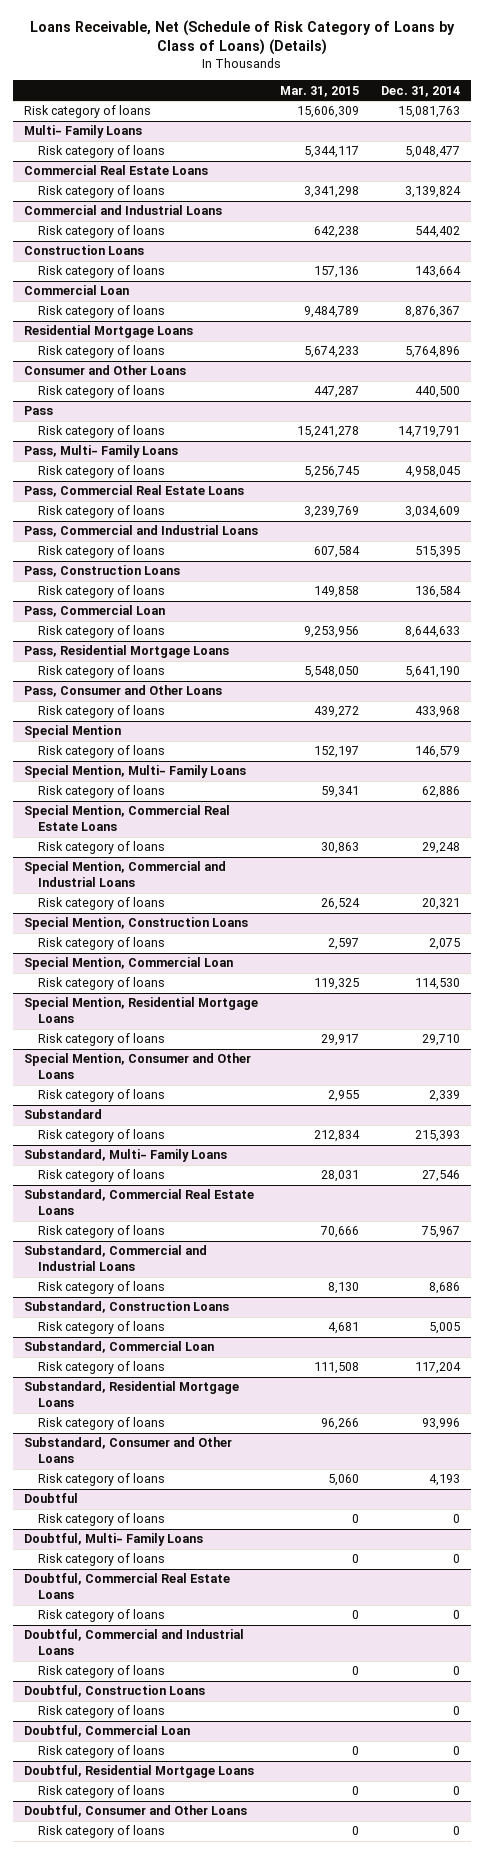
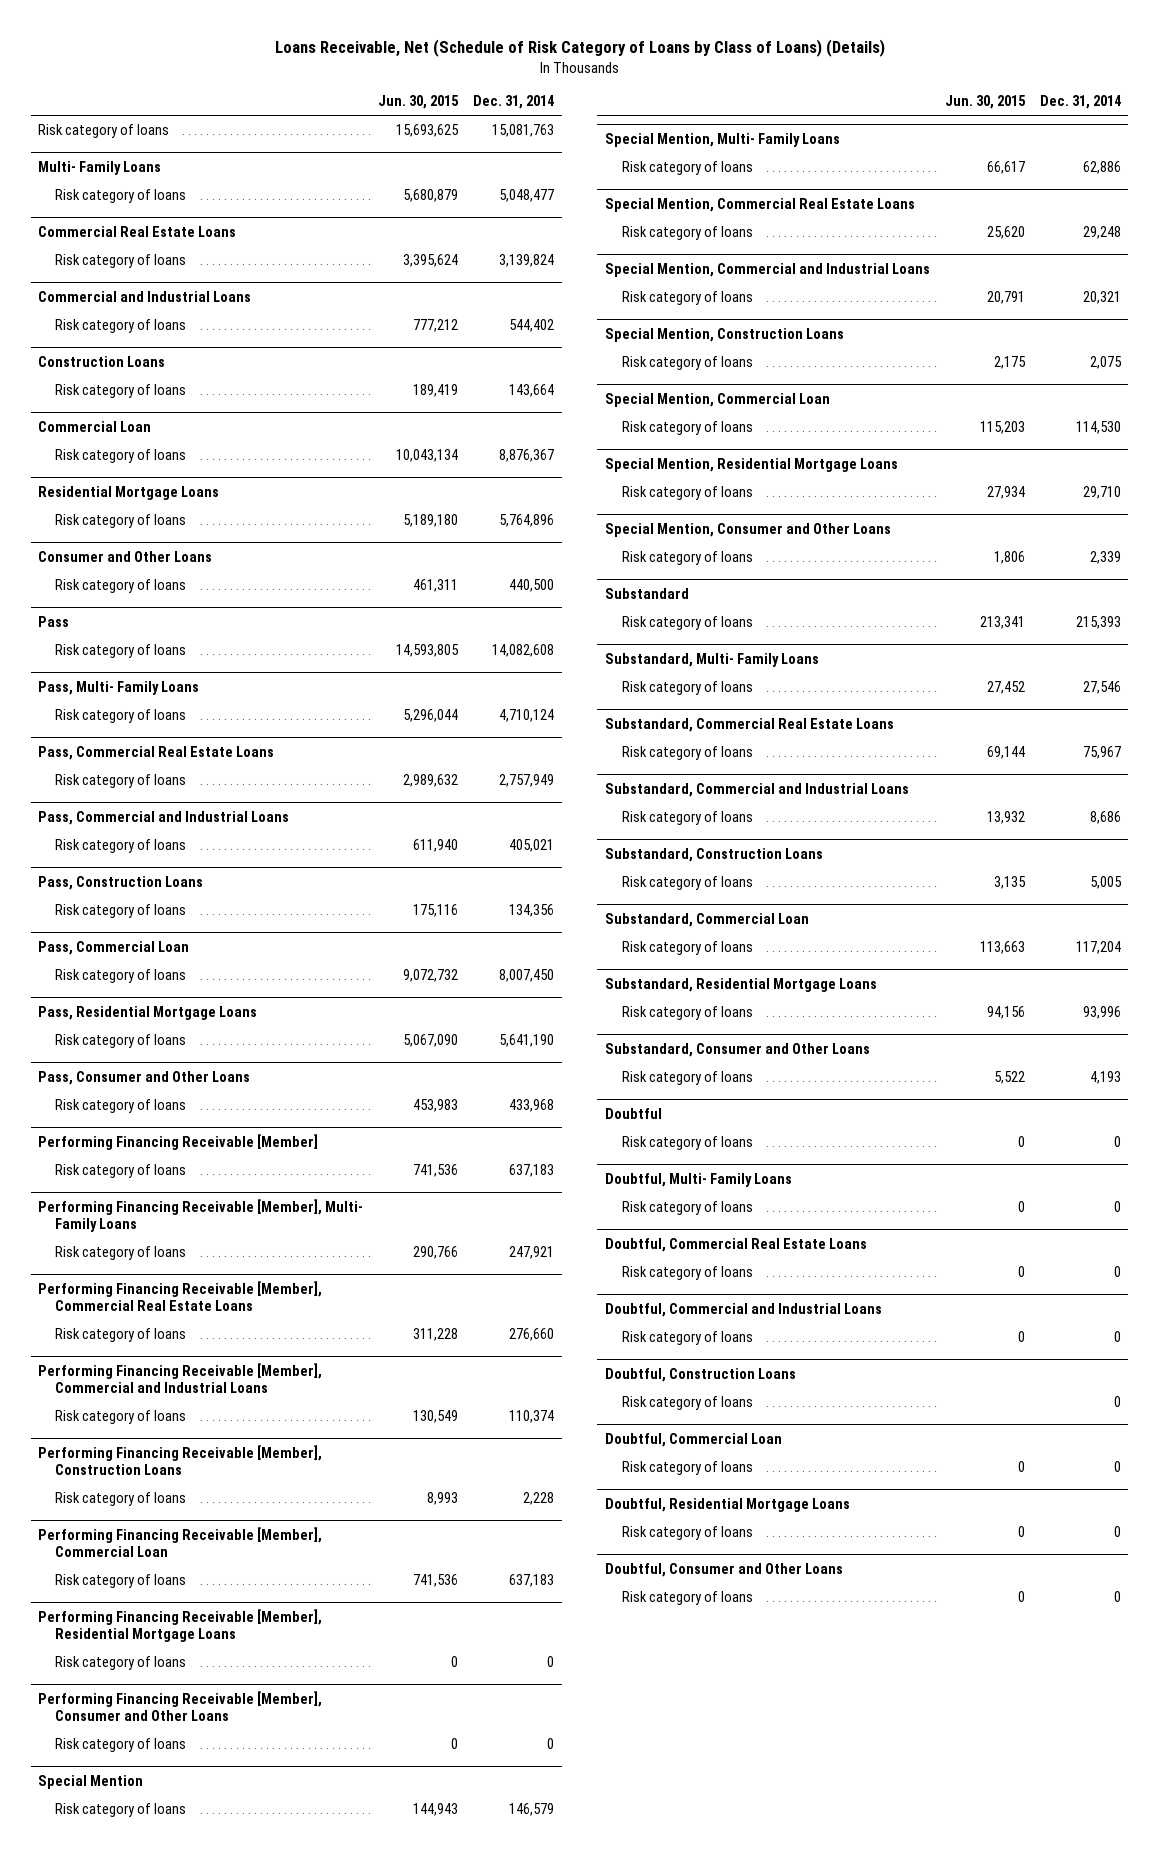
[280,85,360,97] Mar. 31, 2015 -> none
none -> [378,95,460,110] Jun. 30, 2015
[398,426,461,439] 14,719,791 -> [492,644,555,658] 14,082,608
[405,466,461,479] 4,958,045 -> [499,709,555,723] 4,710,124
[405,506,461,519] 3,034,609 -> [499,774,555,788] 2,757,949
[415,546,461,559] 515,395 -> [509,839,555,853] 405,021
[415,586,462,599] 136,584 -> [509,904,555,918] 134,356
[405,626,461,639] 8,644,633 -> [499,969,555,983] 8,007,450
none -> [38,1133,319,1150] Performing Financing Receivable [Member]
none -> [55,1164,187,1179] Risk category of loans
none -> [38,1198,364,1233] Performing Financing Receivable [Member], Multi- Family Loans
none -> [55,1246,187,1261] Risk category of loans
none -> [38,1280,323,1312] Performing Financing Receivable [Member], Commercial Real Estate Loans
none -> [55,1328,187,1343] Risk category of loans
none -> [38,1362,323,1394] Performing Financing Receivable [Member], Commercial and Industrial Loans
none -> [55,1410,187,1425] Risk category of loans
none -> [38,1444,323,1476] Performing Financing Receivable [Member], Construction Loans
none -> [55,1492,187,1507] Risk category of loans
none -> [38,1526,323,1558] Performing Financing Receivable [Member], Commercial Loan
none -> [55,1574,187,1589] Risk category of loans
none -> [38,1608,323,1643] Performing Financing Receivable [Member], Residential Mortgage Loans
none -> [55,1656,187,1671] Risk category of loans
none -> [38,1690,323,1722] Performing Financing Receivable [Member], Consumer and Other Loans
none -> [55,1738,187,1753] Risk category of loans

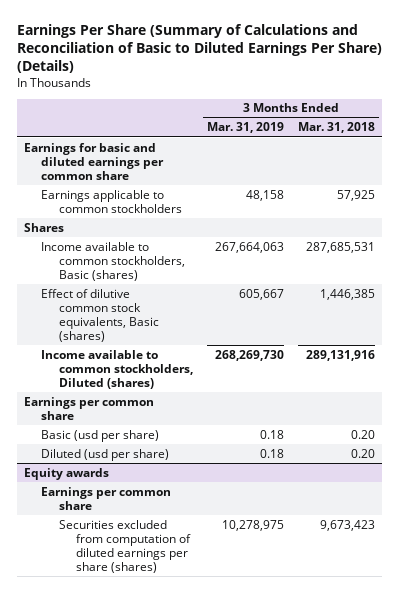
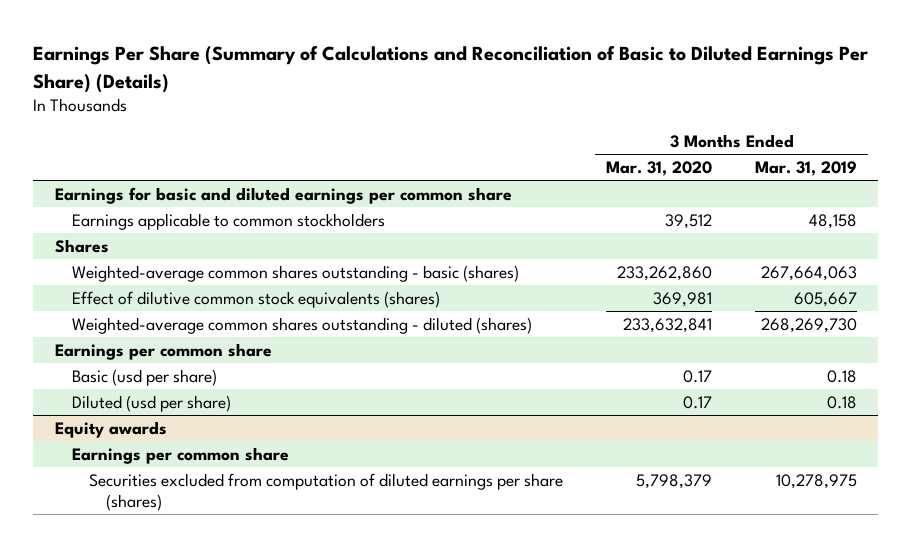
[298,122,376,134] Mar. 31, 2018 -> none
none -> [606,161,713,177] Mar. 31, 2020
[41,241,185,281] Income available to common stockholders, Basic (shares) -> [71,264,519,282] Weighted-average common shares outstanding - basic (shares)
[41,288,159,342] Effect of dilutive common stock equivalents, Basic (shares) -> [71,290,440,308] Effect of dilutive common stock equivalents (shares)
[41,349,193,389] Income available to common stockholders, Diluted (shares) -> [71,316,532,334] Weighted-average common shares outstanding - diluted (shares)

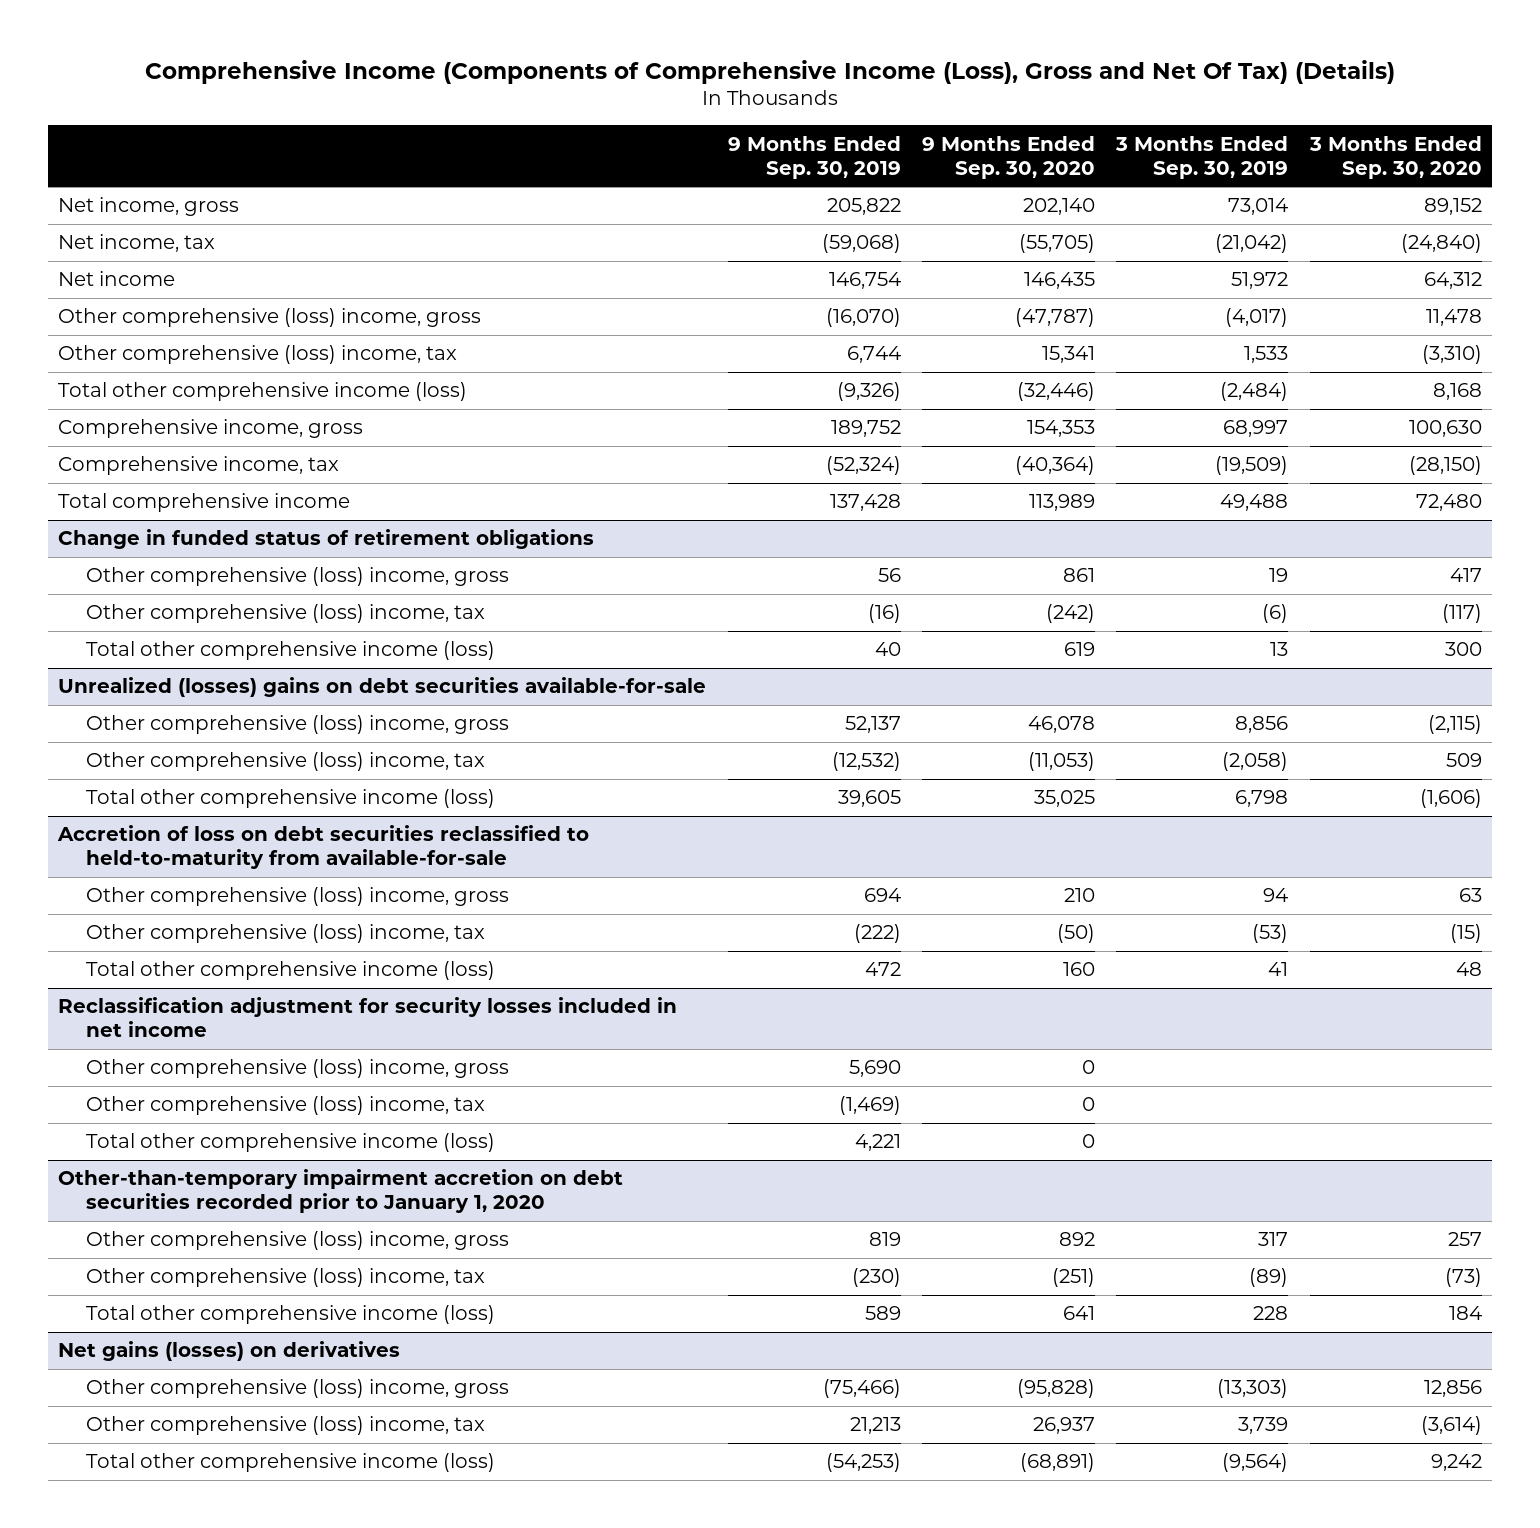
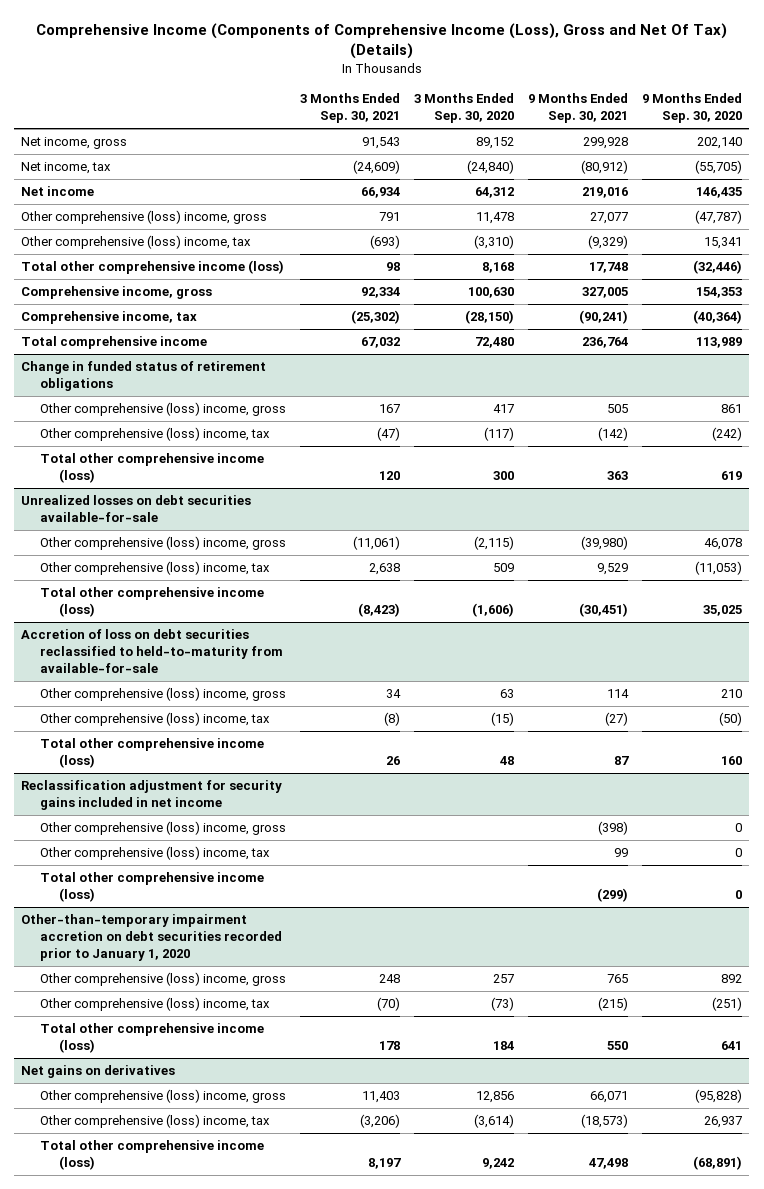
[727,135,901,179] 9 Months Ended Sep. 30, 2019 -> none
[1115,135,1289,179] 3 Months Ended Sep. 30, 2019 -> none
none -> [300,93,401,124] 3 Months Ended Sep. 30, 2021
none -> [528,93,629,124] 9 Months Ended Sep. 30, 2021
[58,677,707,698] Unrealized (losses) gains on debt securities available-for-sale -> [21,495,252,523] Unrealized losses on debt securities available-for-sale
[58,997,678,1038] Reclassification adjustment for security losses included in net income -> [21,780,283,811] Reclassification adjustment for security gains included in net income
[58,1341,401,1362] Net gains (losses) on derivatives -> [21,1065,176,1079] Net gains on derivatives

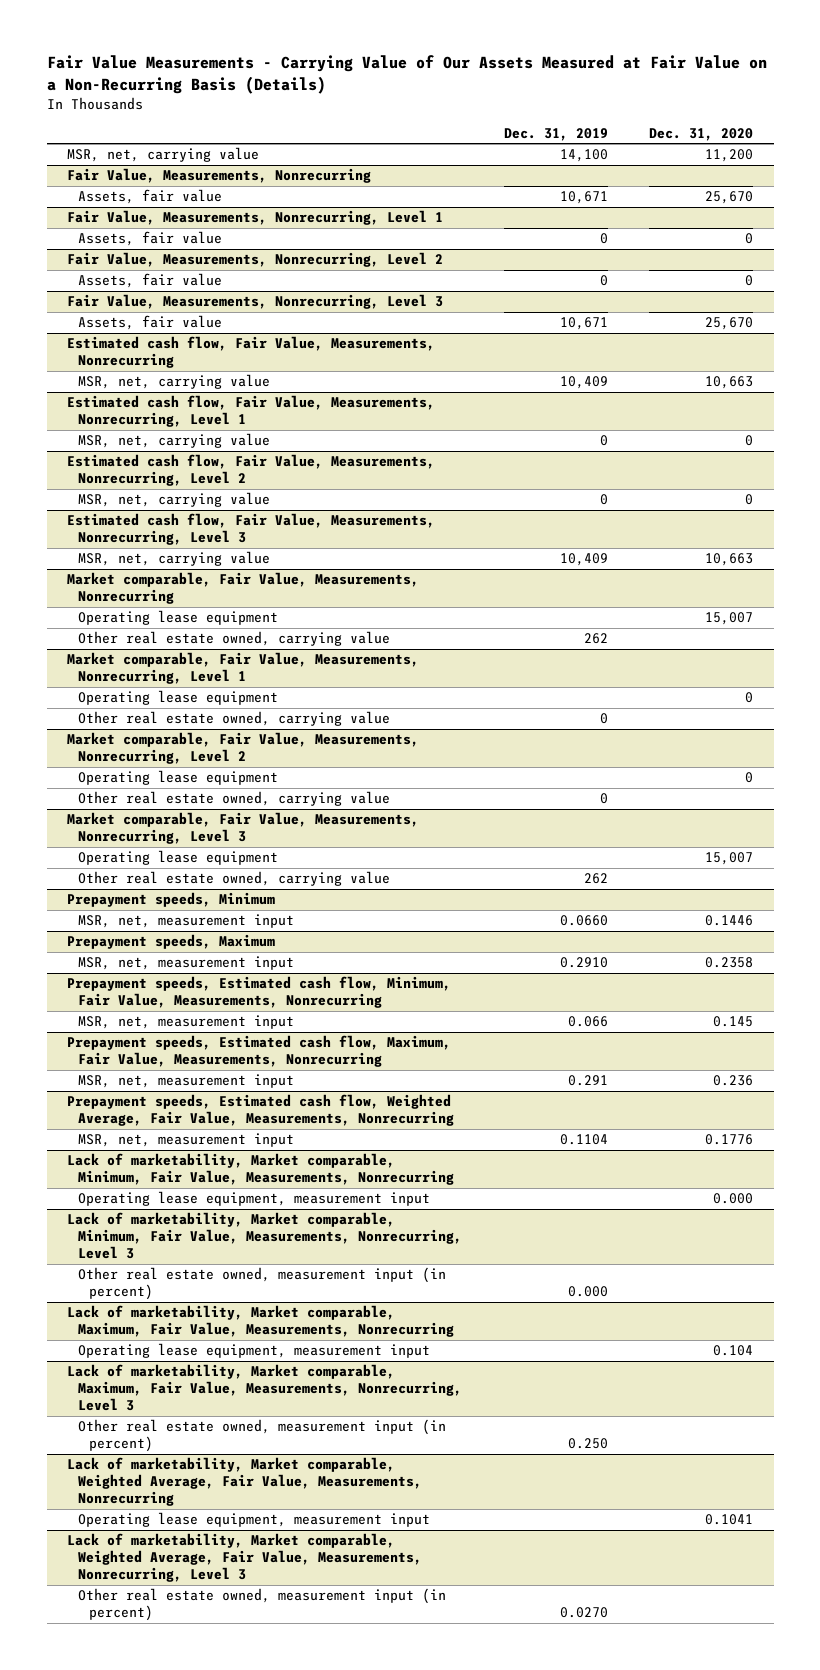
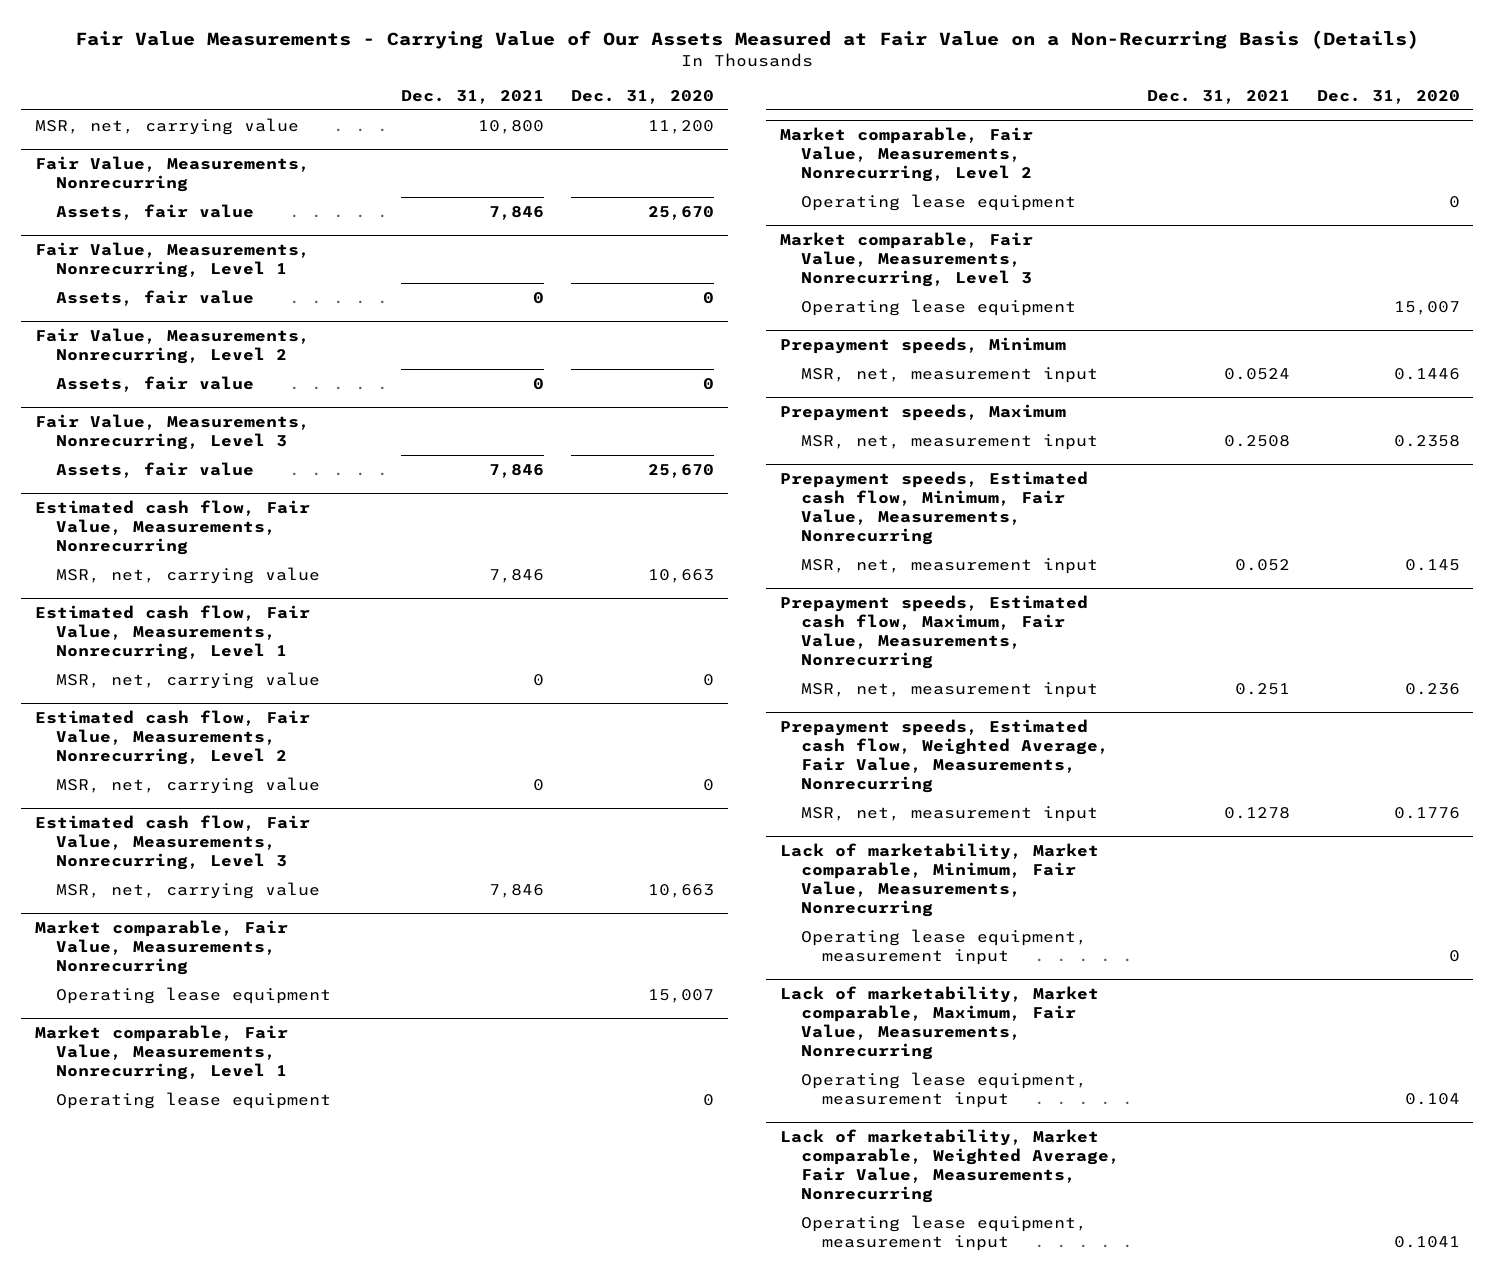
[503,127,608,141] Dec. 31, 2019 -> none
none -> [401,90,545,105] Dec. 31, 2021
[78,631,391,647] Other real estate owned, carrying value -> none
[78,711,391,727] Other real estate owned, carrying value -> none
[78,791,391,807] Other real estate owned, carrying value -> none
[78,871,391,887] Other real estate owned, carrying value -> none
[67,1212,463,1259] Lack of marketability, Market comparable, Minimum, Fair Value, Measurements, Nonrecurring, Level 3 -> none
[78,1267,447,1301] Other real estate owned, measurement input (in percent) -> none
[713,1193,754,1205] 0.000 -> [1448,949,1460,962] 0
[67,1364,463,1411] Lack of marketability, Market comparable, Maximum, Fair Value, Measurements, Nonrecurring, Level 3 -> none
[78,1419,447,1453] Other real estate owned, measurement input (in percent) -> none
[67,1533,423,1582] Lack of marketability, Market comparable, Weighted Average, Fair Value, Measurements, Nonrecurring, Level 3 -> none
[78,1588,447,1622] Other real estate owned, measurement input (in percent) -> none

